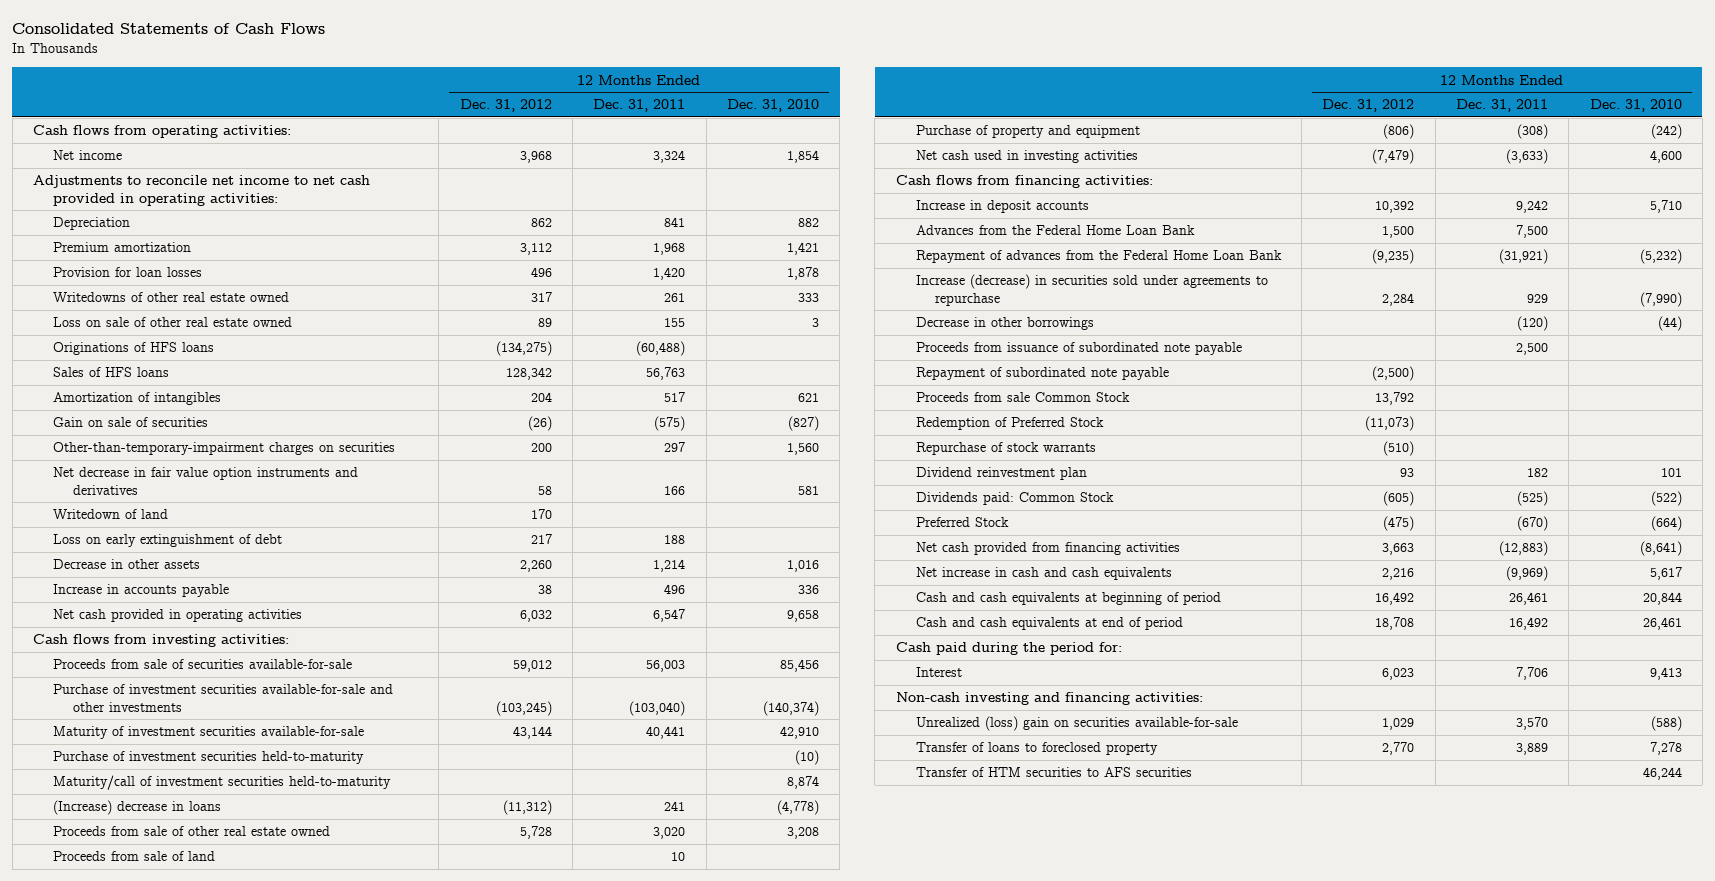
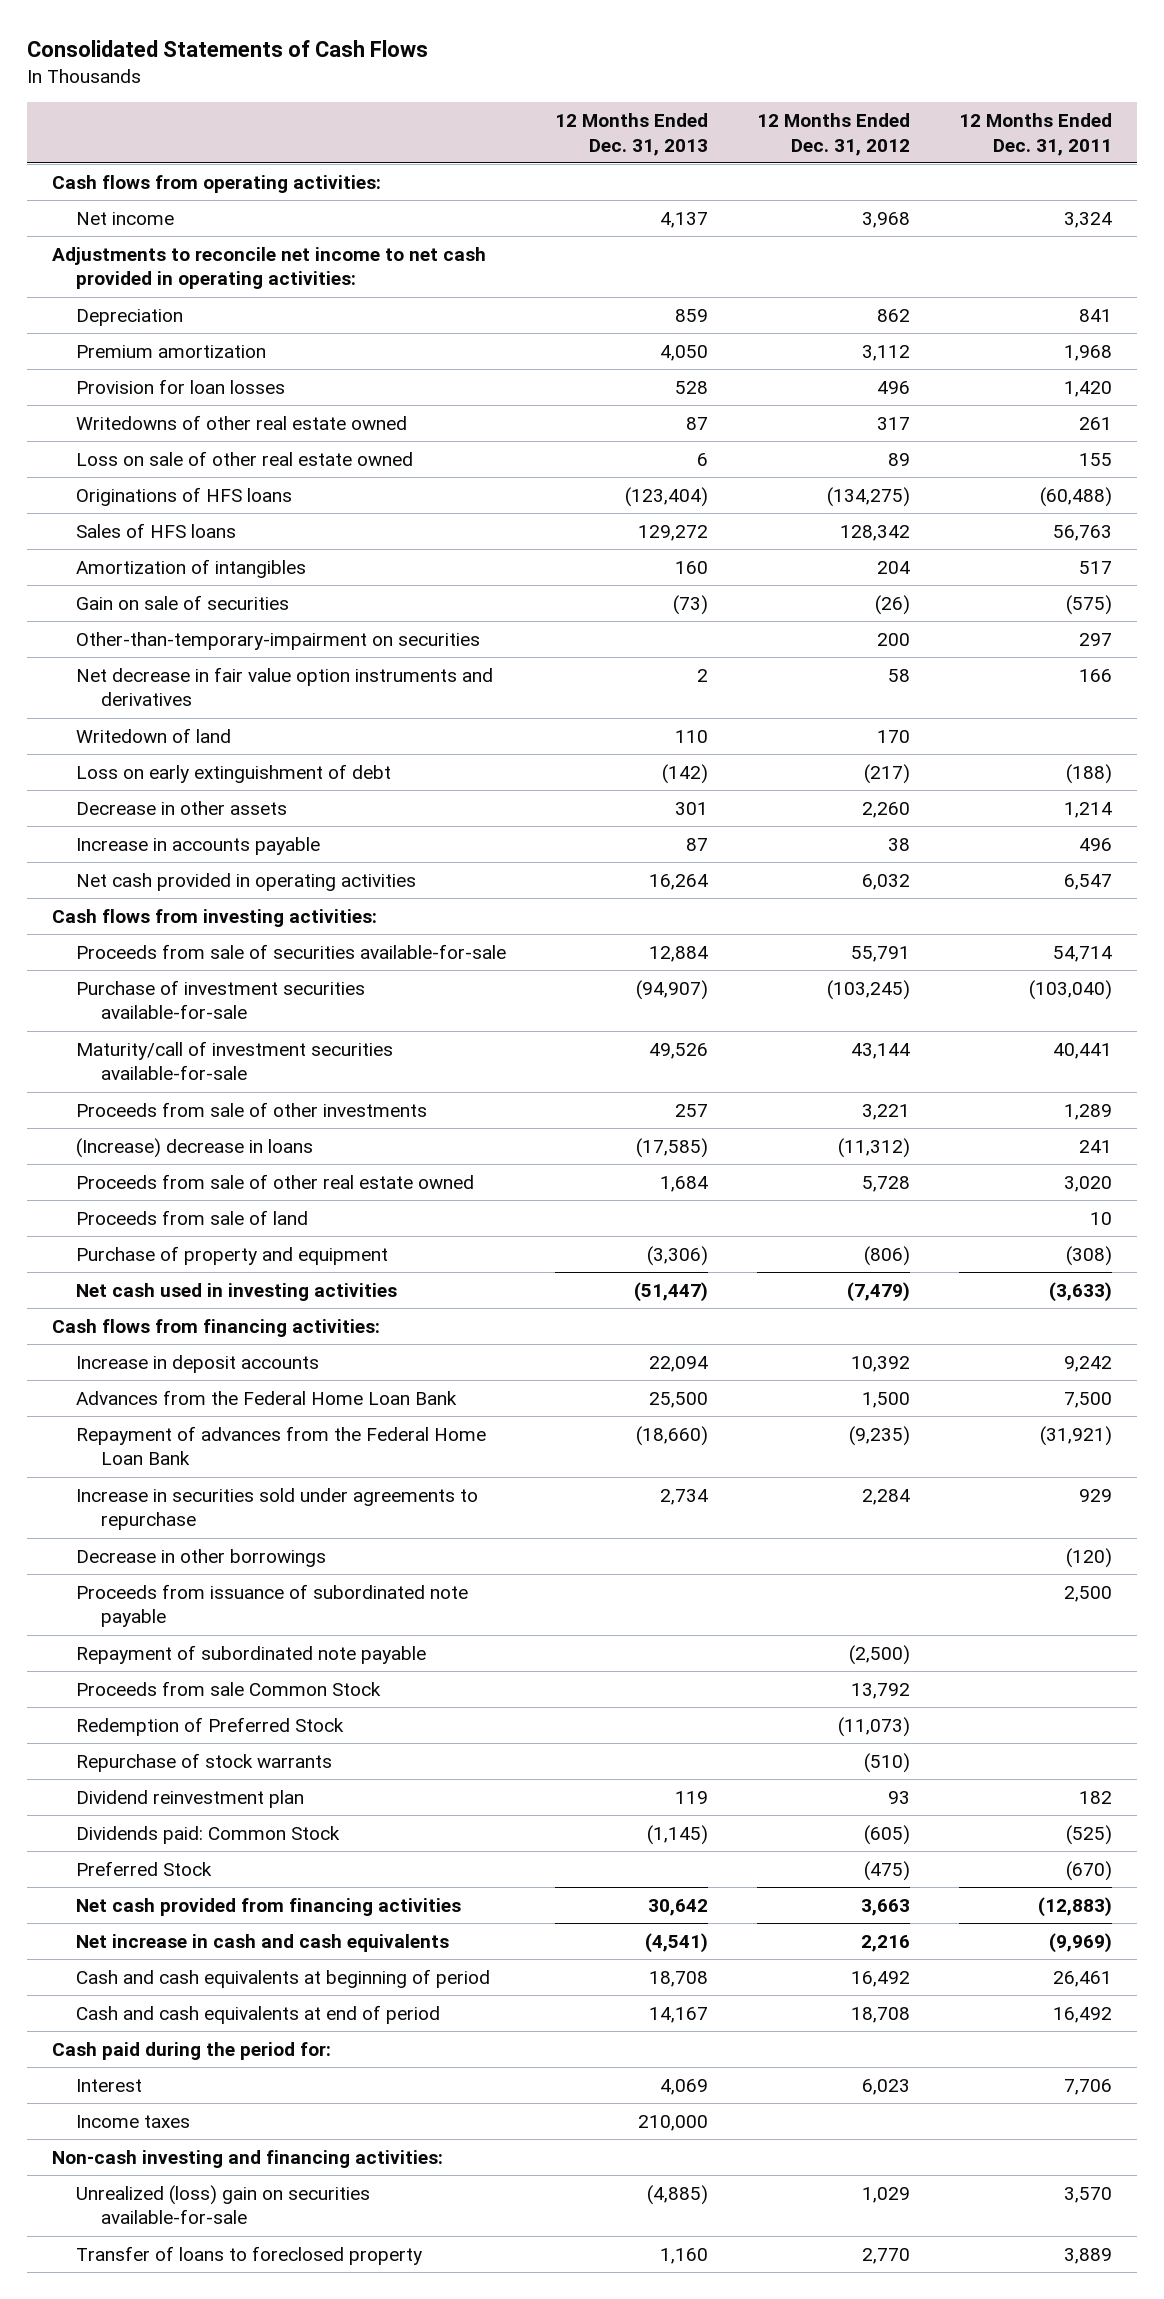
[726,99,819,113] Dec. 31, 2010 -> none
none -> [555,112,709,156] 12 Months Ended Dec. 31, 2013
[52,442,395,456] Other-than-temporary-impairment charges on securities -> [76,631,481,650] Other-than-temporary-impairment on securities
[530,534,552,545] 217 -> [864,763,911,784] (217)
[664,535,686,545] 188 -> [1066,763,1113,784] (188)
[52,751,364,765] Purchase of investment securities held-to-maturity -> none
[52,775,391,791] Maturity/call of investment securities held-to-maturity -> none
[512,660,552,673] 59,012 -> [851,945,911,962] 55,791
[646,660,686,673] 56,003 -> [1053,945,1113,962] 54,714
[52,684,393,712] Purchase of investment securities available-for-sale and other investments -> [76,979,366,1020] Purchase of investment securities available-for-sale
[52,726,364,740] Maturity of investment securities available-for-sale -> [76,1040,394,1081] Maturity/call of investment securities available-for-sale
none -> [76,1101,428,1117] Proceeds from sale of other investments
[915,274,1268,306] Increase (decrease) in securities sold under agreements to repurchase -> [76,1487,479,1531] Increase in securities sold under agreements to repurchase
none -> [76,2114,191,2128] Income taxes
[915,767,1192,778] Transfer of HTM securities to AFS securities -> none

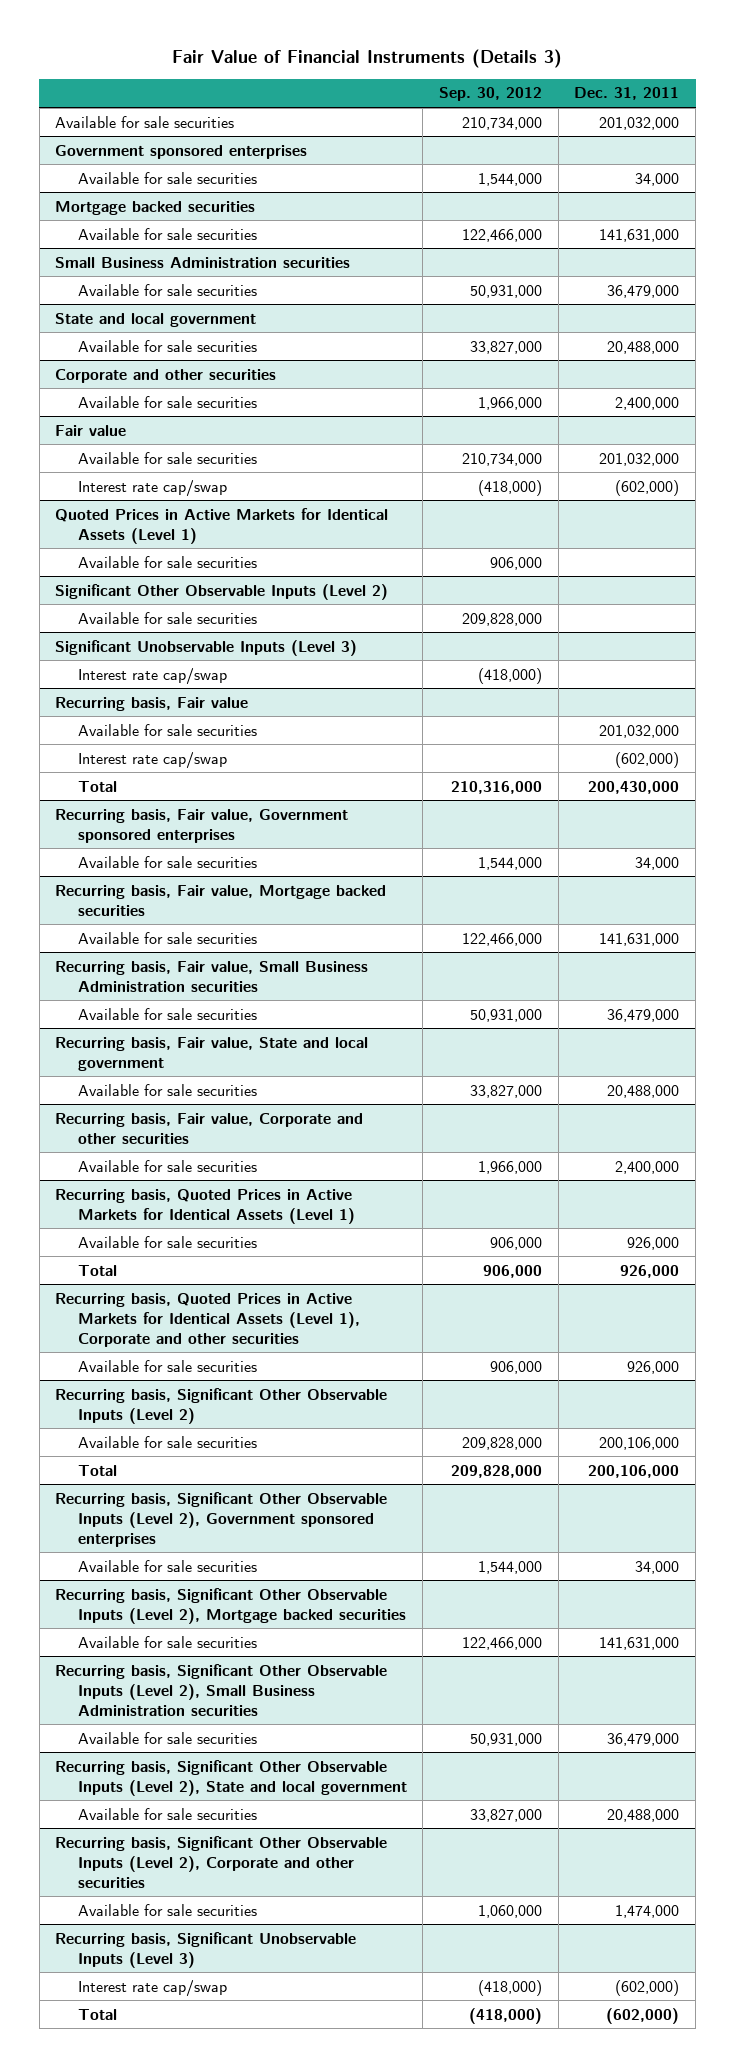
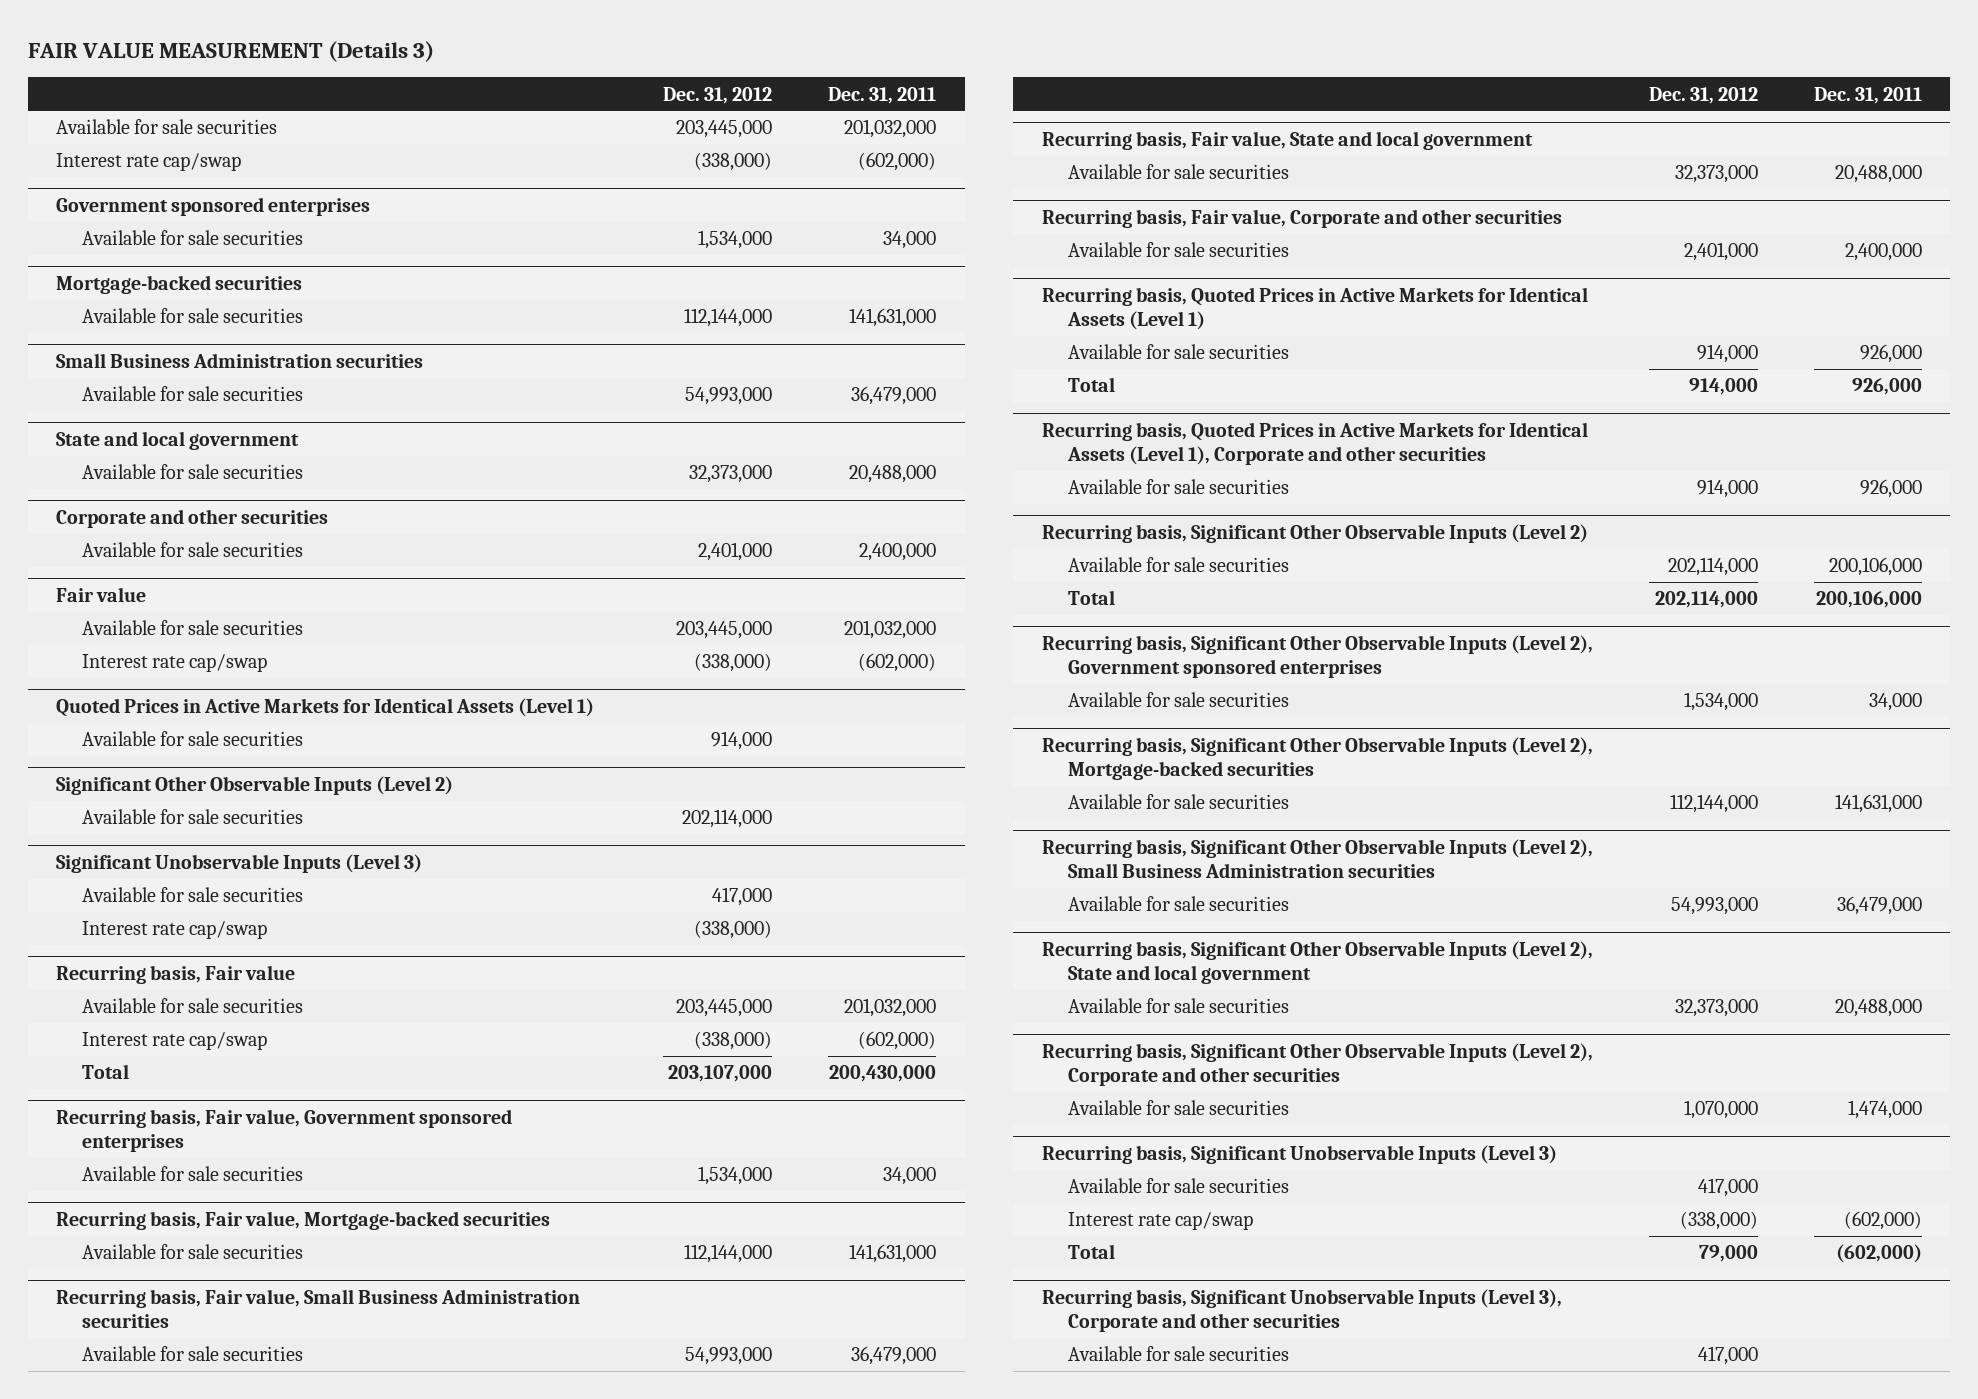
[172,49,563,69] Fair Value of Financial Instruments (Details 3) -> [27,40,434,62] FAIR VALUE MEASUREMENT (Details 3)
[439,87,543,102] Sep. 30, 2012 -> none
none -> [663,86,773,104] Dec. 31, 2012
none -> [55,153,241,172] Interest rate cap/swap
[55,200,256,215] Mortgage backed securities -> [55,275,302,295] Mortgage-backed securities
none -> [82,887,304,903] Available for sale securities
[55,884,387,916] Recurring basis, Fair value, Mortgage backed securities -> [55,1211,550,1231] Recurring basis, Fair value, Mortgage-backed securities
[55,1587,406,1624] Recurring basis, Significant Other Observable Inputs (Level 2), Mortgage backed securities -> [1041,737,1593,781] Recurring basis, Significant Other Observable Inputs (Level 2), Mortgage-backed securities
none -> [1068,1178,1290,1194] Available for sale securities
none -> [1041,1289,1562,1333] Recurring basis, Significant Unobservable Inputs (Level 3), Corporate and other securities
none -> [1068,1346,1290,1362] Available for sale securities

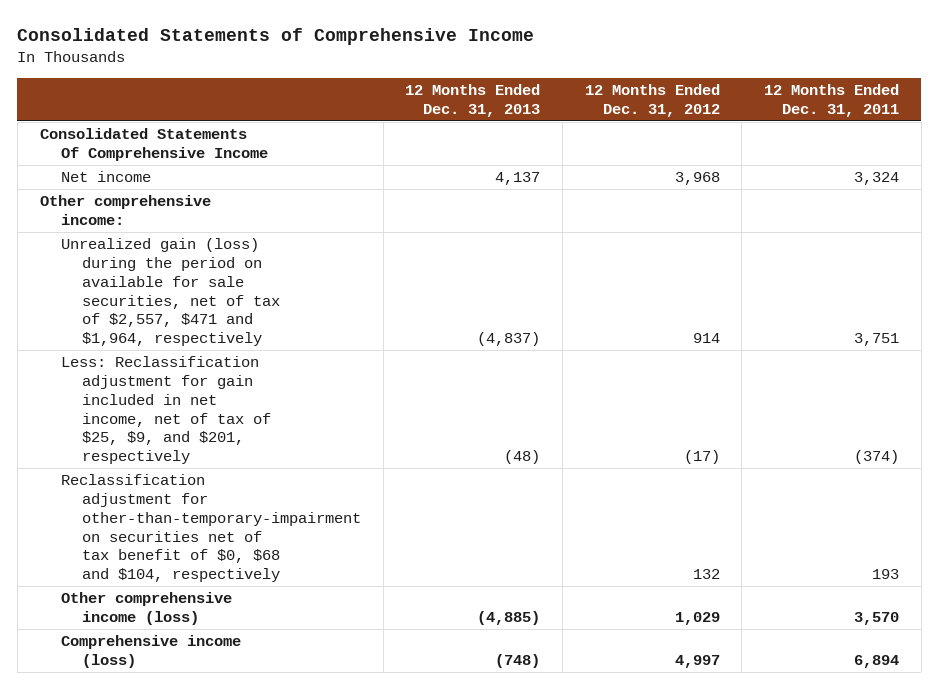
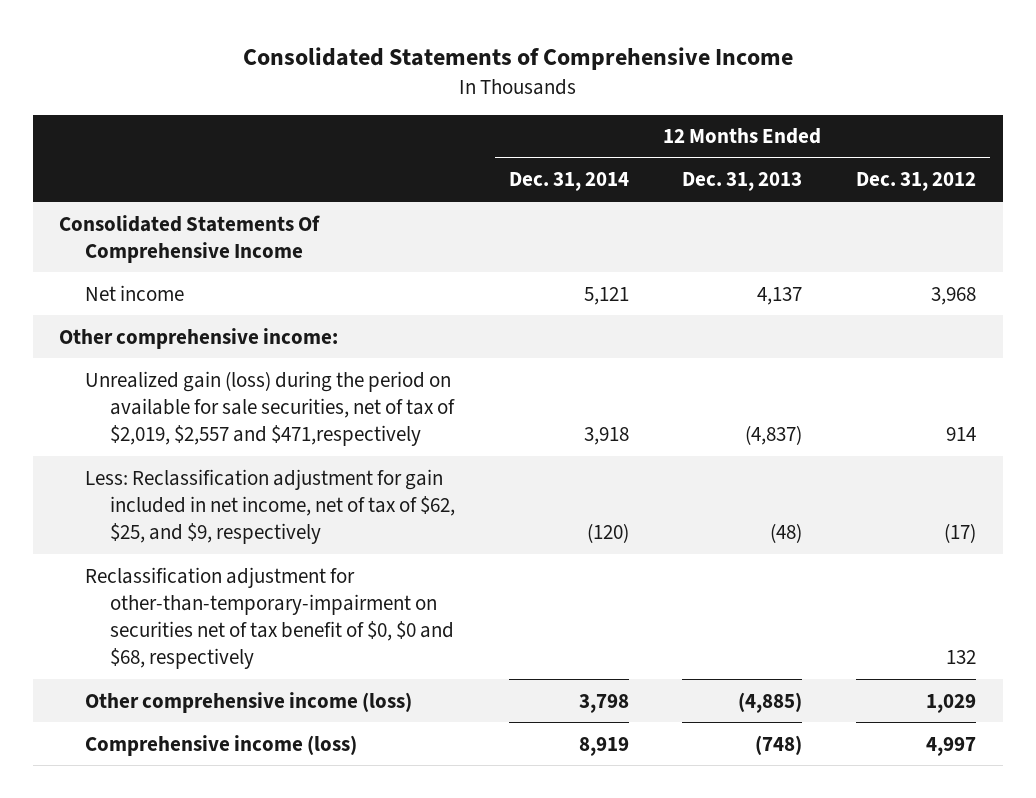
[763,83,899,117] 12 Months Ended Dec. 31, 2011 -> none
none -> [508,172,629,192] Dec. 31, 2014
[60,238,280,347] Unrealized gain (loss) during the period on available for sale securities, net of tax of $2,557, $471 and $1,964, respectively -> [84,370,455,447] Unrealized gain (loss) during the period on available for sale securities, net of tax of $2,019, $2,557 and $471,respectively
[60,356,271,465] Less: Reclassification adjustment for gain included in net income, net of tax of $25, $9, and $201, respectively -> [84,468,455,545] Less: Reclassification adjustment for gain included in net income, net of tax of $62, $25, and $9, respectively
[60,474,361,583] Reclassification adjustment for other-than-temporary-impairment on securities net of tax benefit of $0, $68 and $104, respectively -> [84,566,454,670] Reclassification adjustment for other-than-temporary-impairment on securities net of tax benefit of $0, $0 and $68, respectively

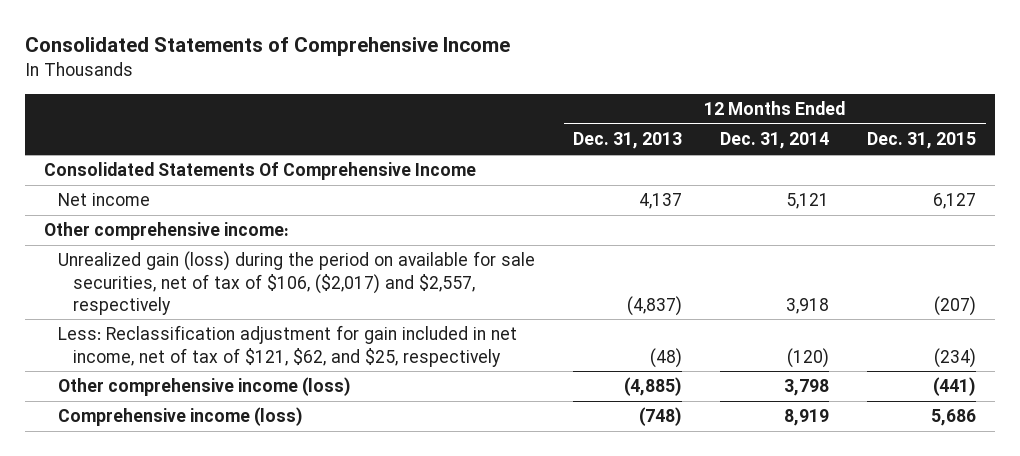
[856,172,977,192] Dec. 31, 2012 -> none
none -> [867,132,977,150] Dec. 31, 2015
[84,566,454,670] Reclassification adjustment for other-than-temporary-impairment on securities net of tax benefit of $0, $0 and $68, respectively -> none
[84,370,455,447] Unrealized gain (loss) during the period on available for sale securities, net of tax of $2,019, $2,557 and $471,respectively -> [58,251,536,315] Unrealized gain (loss) during the period on available for sale securities, net of tax of $106, ($2,017) and $2,557, respectively
[84,468,455,545] Less: Reclassification adjustment for gain included in net income, net of tax of $62, $25, and $9, respectively -> [58,325,518,367] Less: Reclassification adjustment for gain included in net income, net of tax of $121, $62, and $25, respectively

